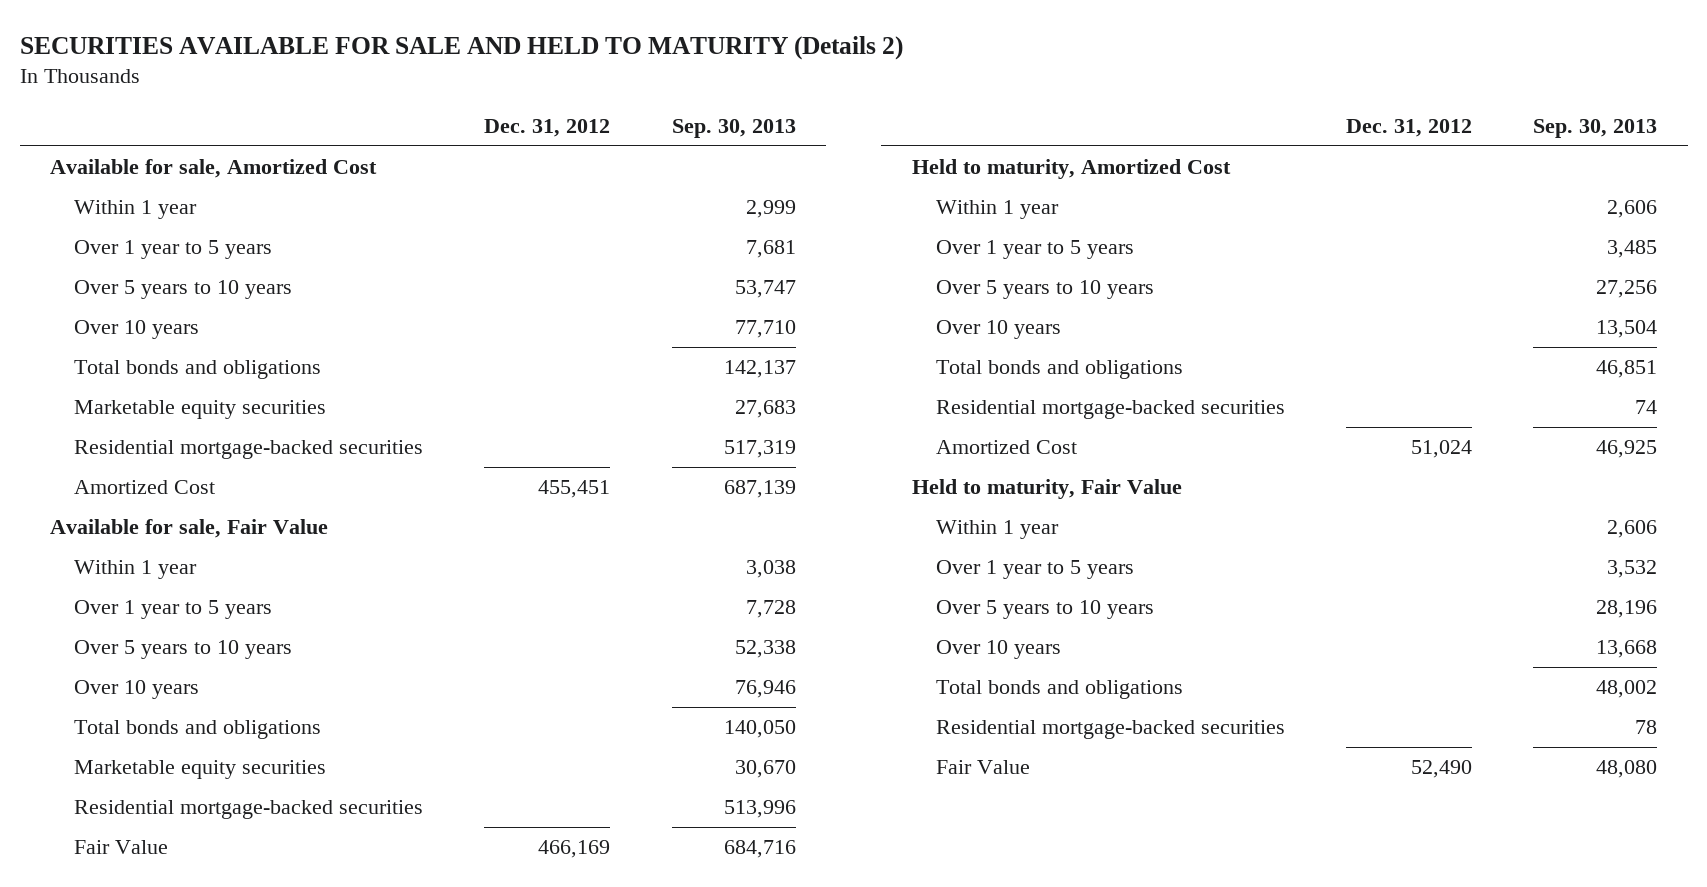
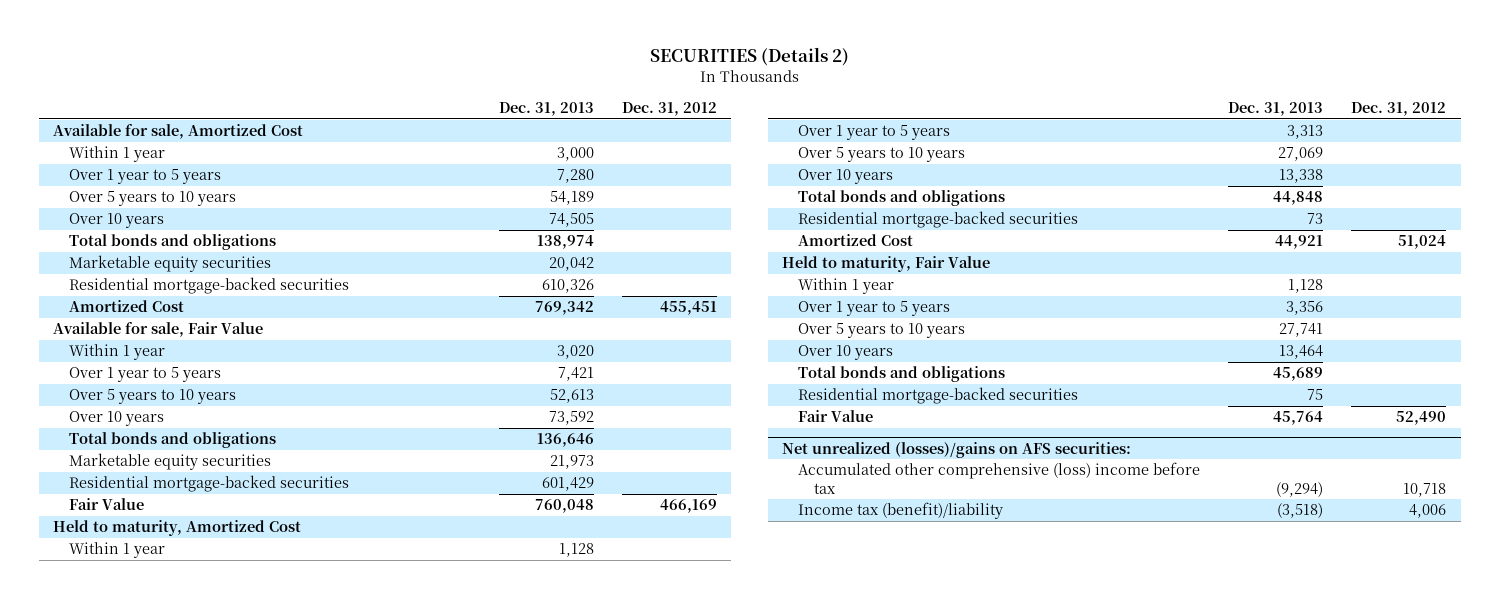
[19,35,903,60] SECURITIES AVAILABLE FOR SALE AND HELD TO MATURITY (Details 2) -> [649,46,849,66] SECURITIES (Details 2)
[671,118,796,138] Sep. 30, 2013 -> none
none -> [499,102,595,117] Dec. 31, 2013
none -> [782,441,1132,458] Net unrealized (losses)/gains on AFS securities:
none -> [798,462,1201,494] Accumulated other comprehensive (loss) income before tax
none -> [798,502,1004,520] Income tax (benefit)/liability

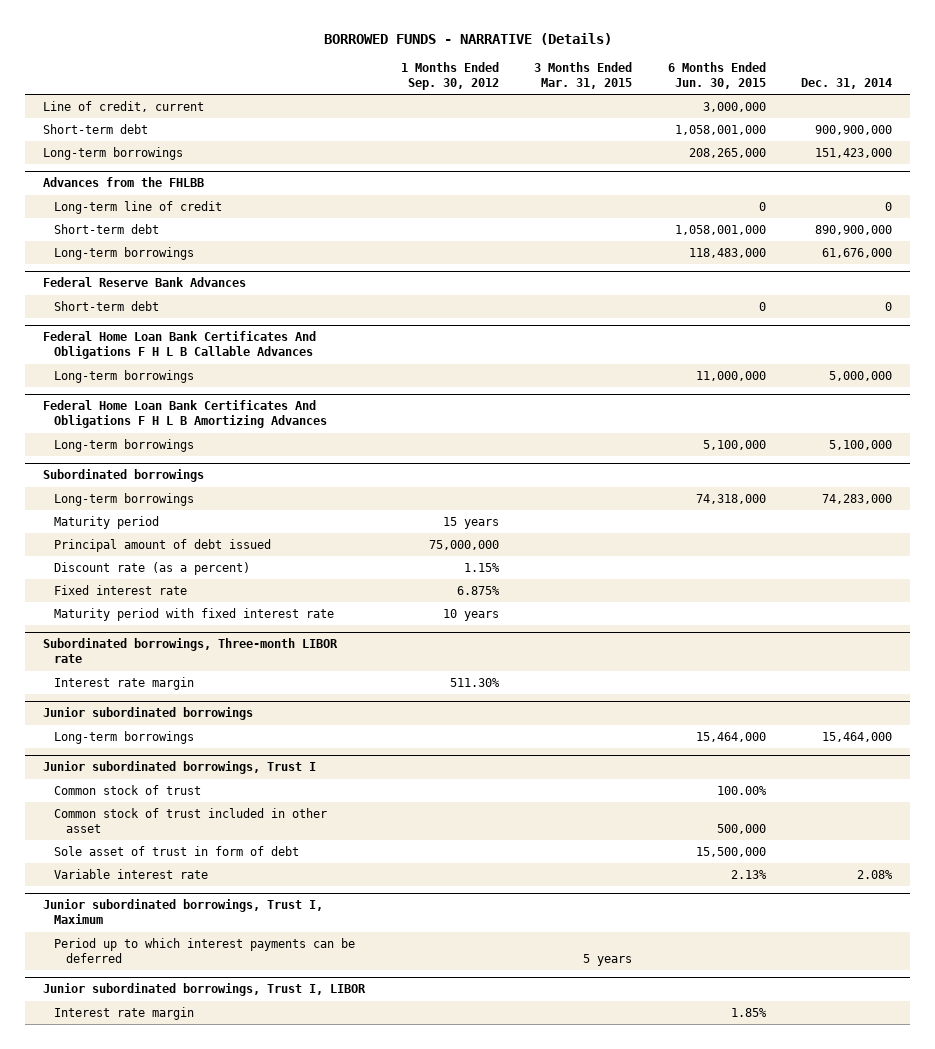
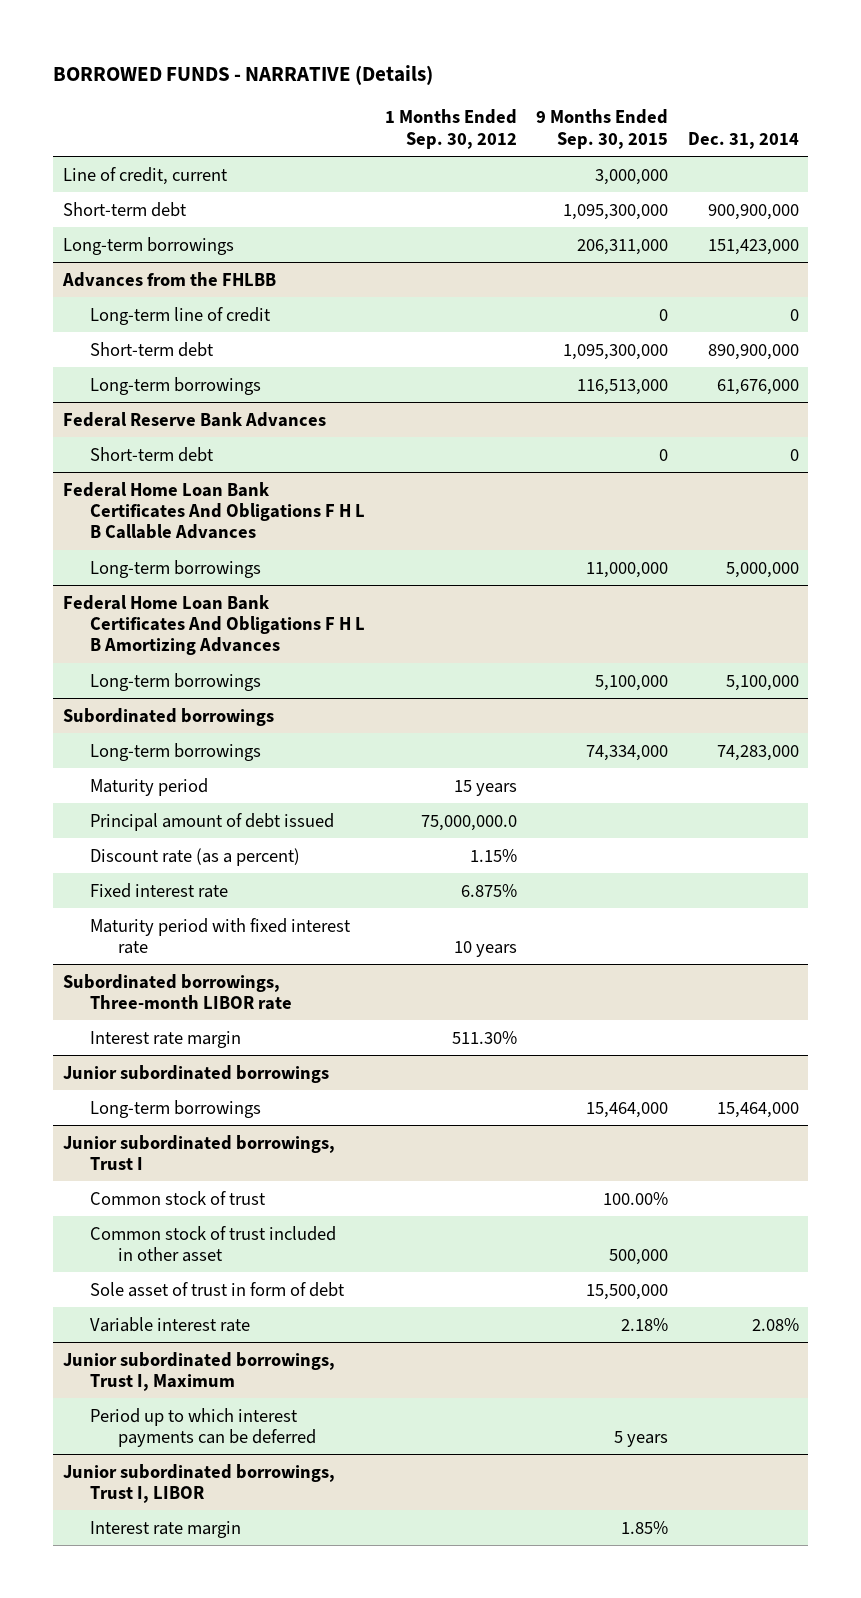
[534,62,633,89] 3 Months Ended Mar. 31, 2015 -> none
[667,62,766,89] 6 Months Ended Jun. 30, 2015 -> none
none -> [536,109,669,149] 9 Months Ended Sep. 30, 2015
[428,540,499,551] 75,000,000 -> [420,814,517,831] 75,000,000.0

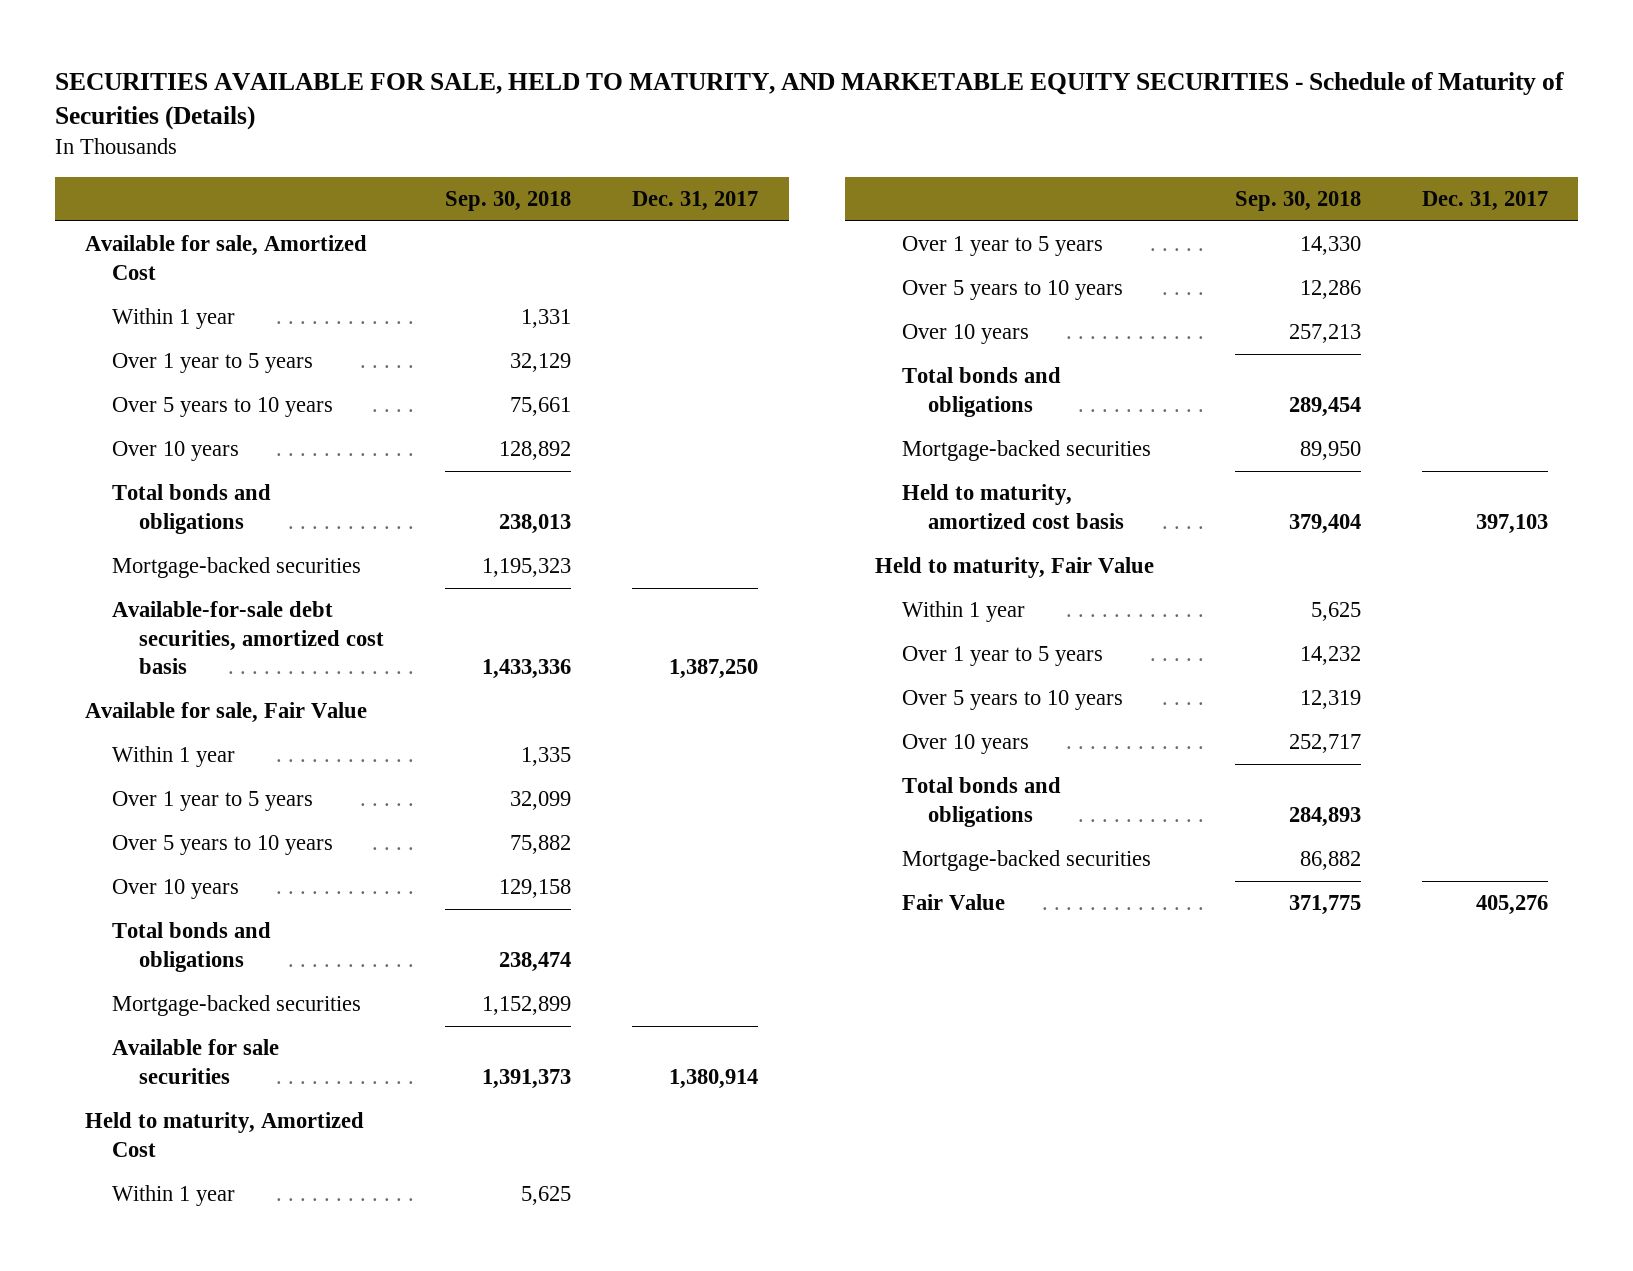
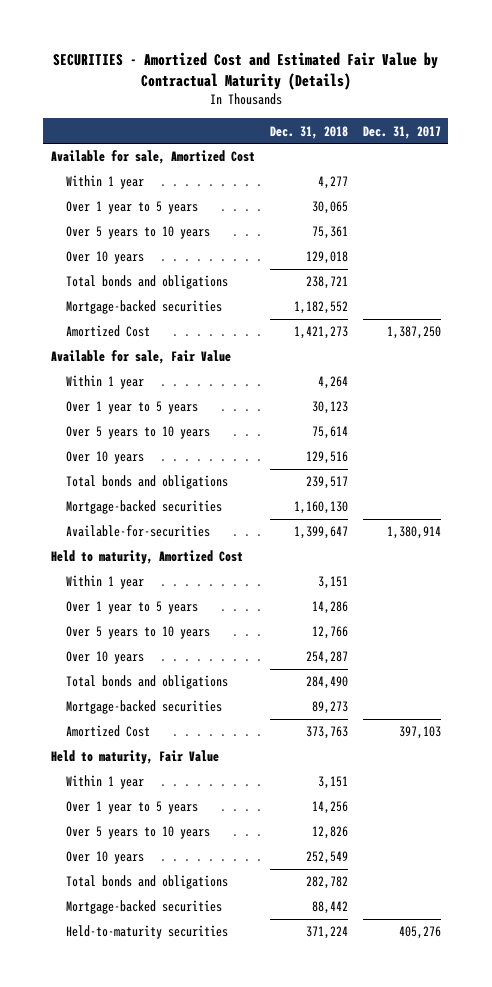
[54,71,1564,131] SECURITIES AVAILABLE FOR SALE, HELD TO MATURITY, AND MARKETABLE EQUITY SECURITIES - Schedule of Maturity of Securities (Details) -> [52,51,438,90] SECURITIES - Amortized Cost and Estimated Fair Value by Contractual Maturity (Details)
[444,191,571,212] Sep. 30, 2018 -> none
none -> [269,125,348,139] Dec. 31, 2018
[112,601,384,675] Available-for-sale debt securities, amortized cost basis -> [65,325,150,338] Amortized Cost
[112,1039,280,1084] Available for sale securities -> [65,525,210,538] Available-for-securities
[901,484,1125,529] Held to maturity, amortized cost basis -> [65,725,150,738] Amortized Cost
[901,894,1005,911] Fair Value -> [65,925,228,940] Held-to-maturity securities

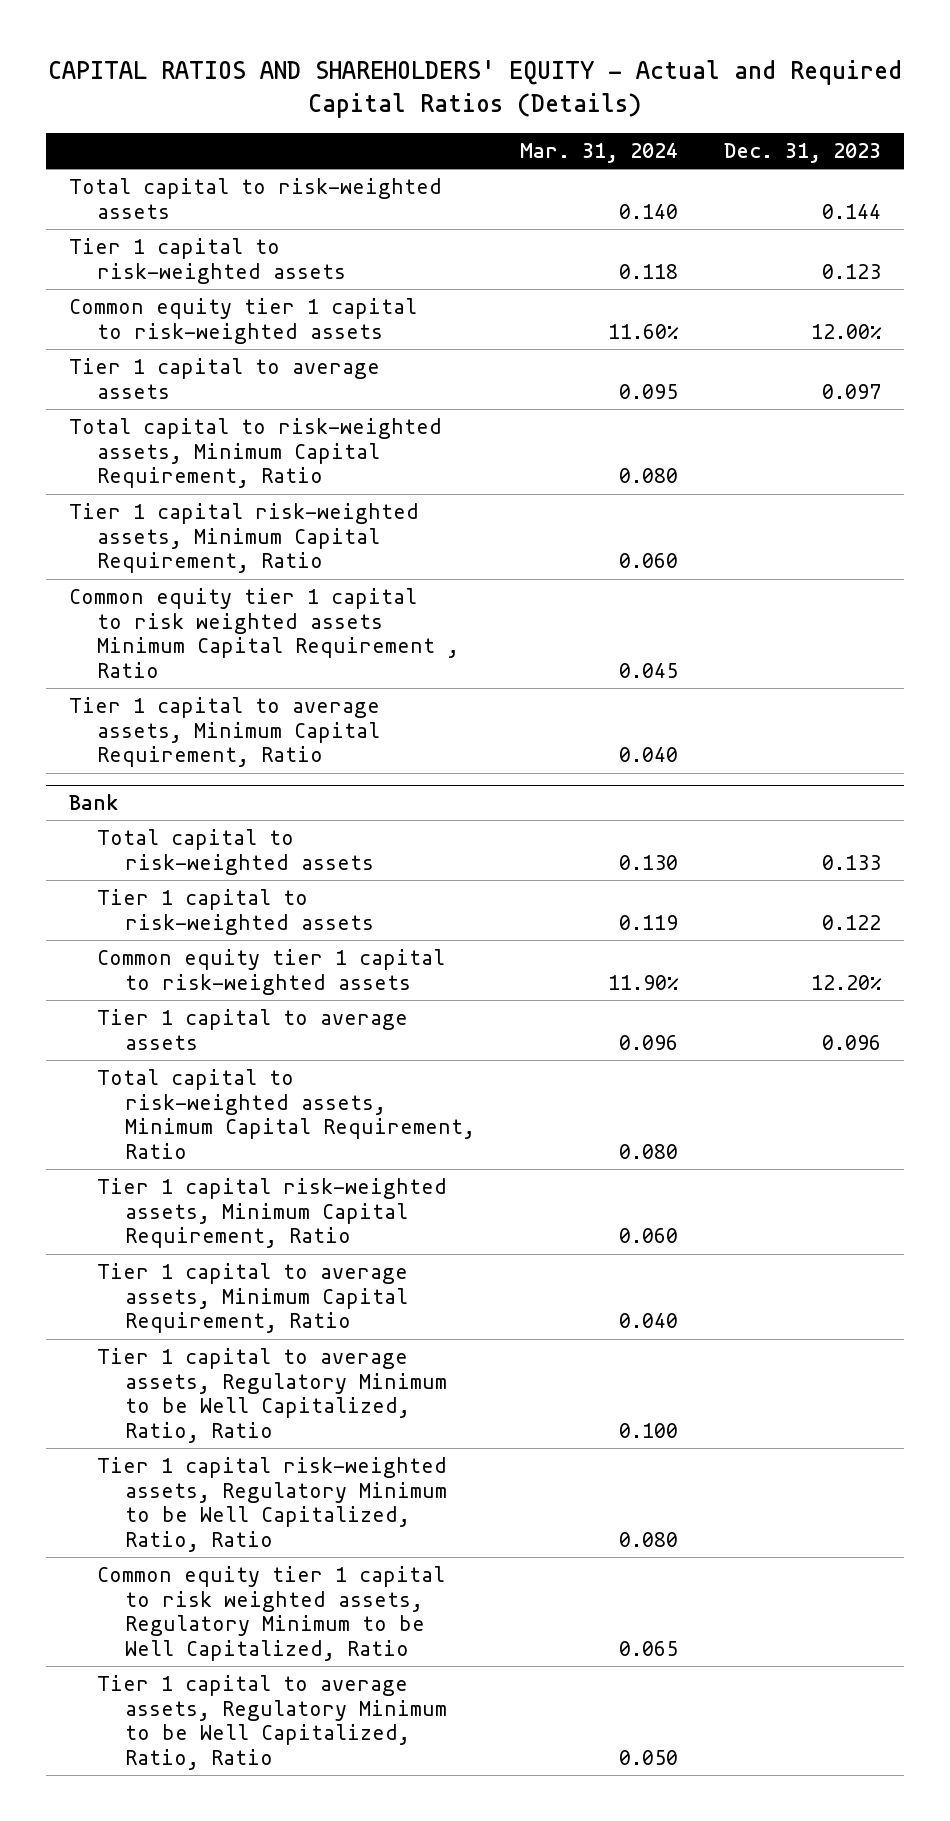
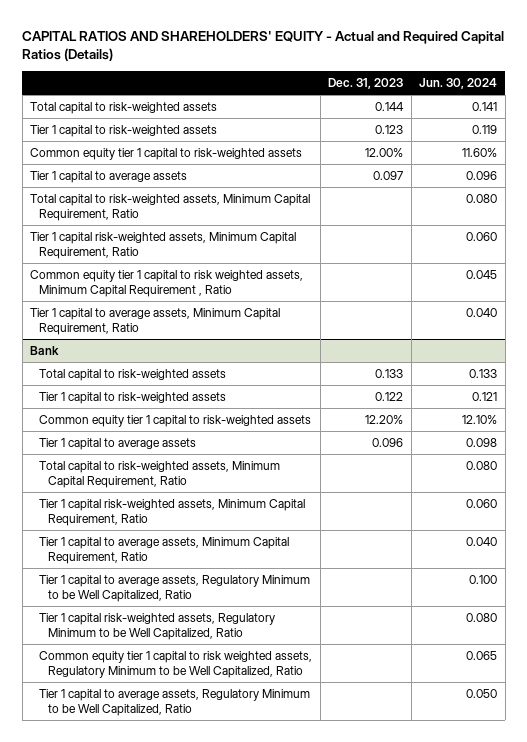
[520,143,679,164] Mar. 31, 2024 -> none
none -> [419,78,498,90] Jun. 30, 2024
[68,587,459,679] Common equity tier 1 capital to risk weighted assets Minimum Capital Requirement , Ratio -> [30,269,304,297] Common equity tier 1 capital to risk weighted assets, Minimum Capital Requirement , Ratio
[96,1347,447,1444] Tier 1 capital to average assets, Regulatory Minimum to be Well Capitalized, Ratio, Ratio -> [39,574,311,602] Tier 1 capital to average assets, Regulatory Minimum to be Well Capitalized, Ratio
[96,1456,447,1553] Tier 1 capital risk-weighted assets, Regulatory Minimum to be Well Capitalized, Ratio, Ratio -> [39,612,276,640] Tier 1 capital risk-weighted assets, Regulatory Minimum to be Well Capitalized, Ratio
[96,1674,447,1771] Tier 1 capital to average assets, Regulatory Minimum to be Well Capitalized, Ratio, Ratio -> [39,688,311,716] Tier 1 capital to average assets, Regulatory Minimum to be Well Capitalized, Ratio

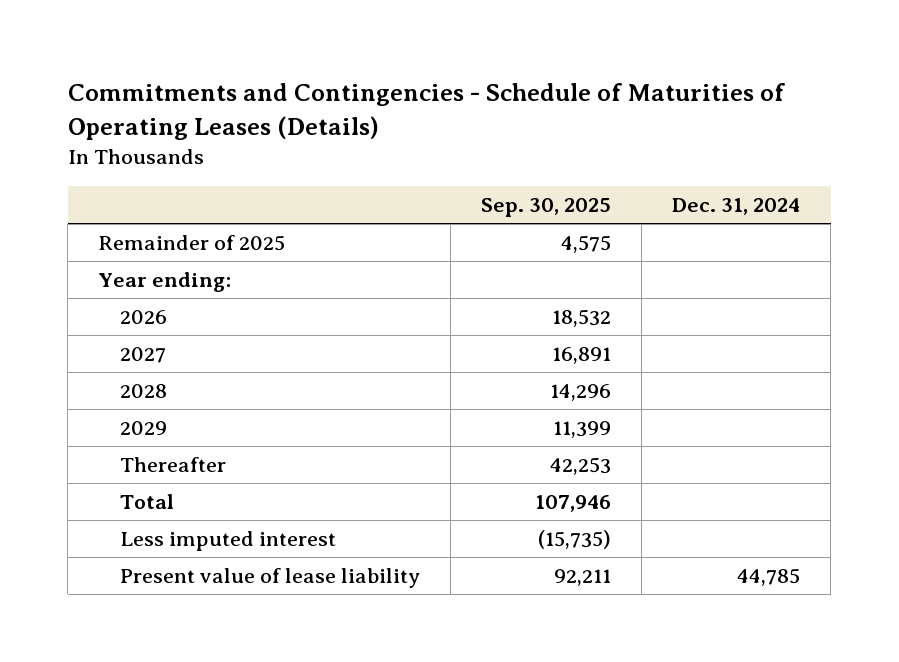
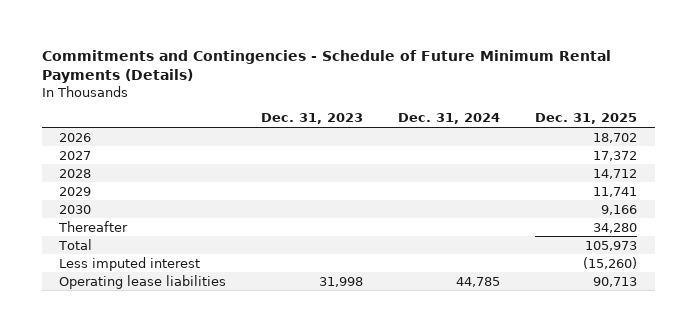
[67,83,785,140] Commitments and Contingencies - Schedule of Maturities of Operating Leases (Details) -> [41,49,611,83] Commitments and Contingencies - Schedule of Future Minimum Rental Payments (Details)
[481,198,612,218] Sep. 30, 2025 -> none
none -> [261,113,364,125] Dec. 31, 2023
none -> [535,113,638,125] Dec. 31, 2025
[98,235,286,252] Remainder of 2025 -> none
[98,272,232,293] Year ending: -> none
none -> [59,204,92,214] 2030
[120,568,421,589] Present value of lease liability -> [59,274,227,289] Operating lease liabilities

